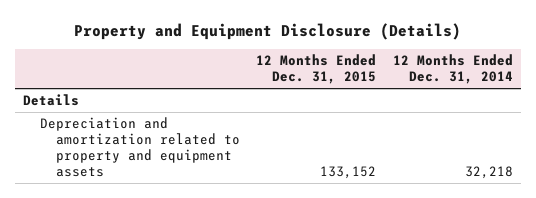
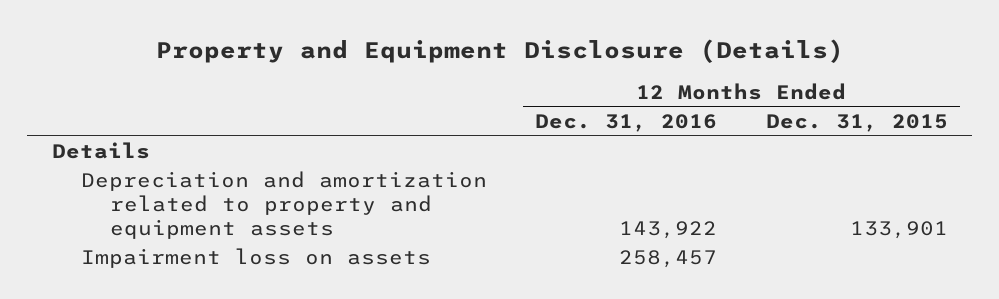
[392,54,513,85] 12 Months Ended Dec. 31, 2014 -> none
none -> [535,114,718,133] Dec. 31, 2016
[320,165,377,179] 133,152 -> [849,221,948,240] 133,901
none -> [80,248,431,269] Impairment loss on assets

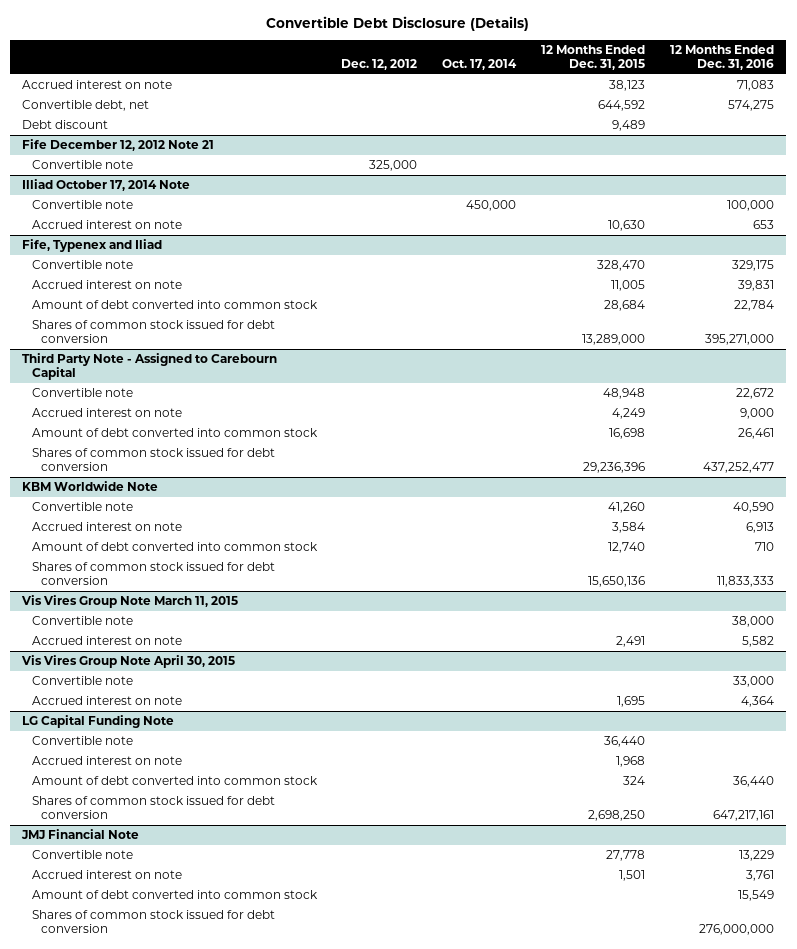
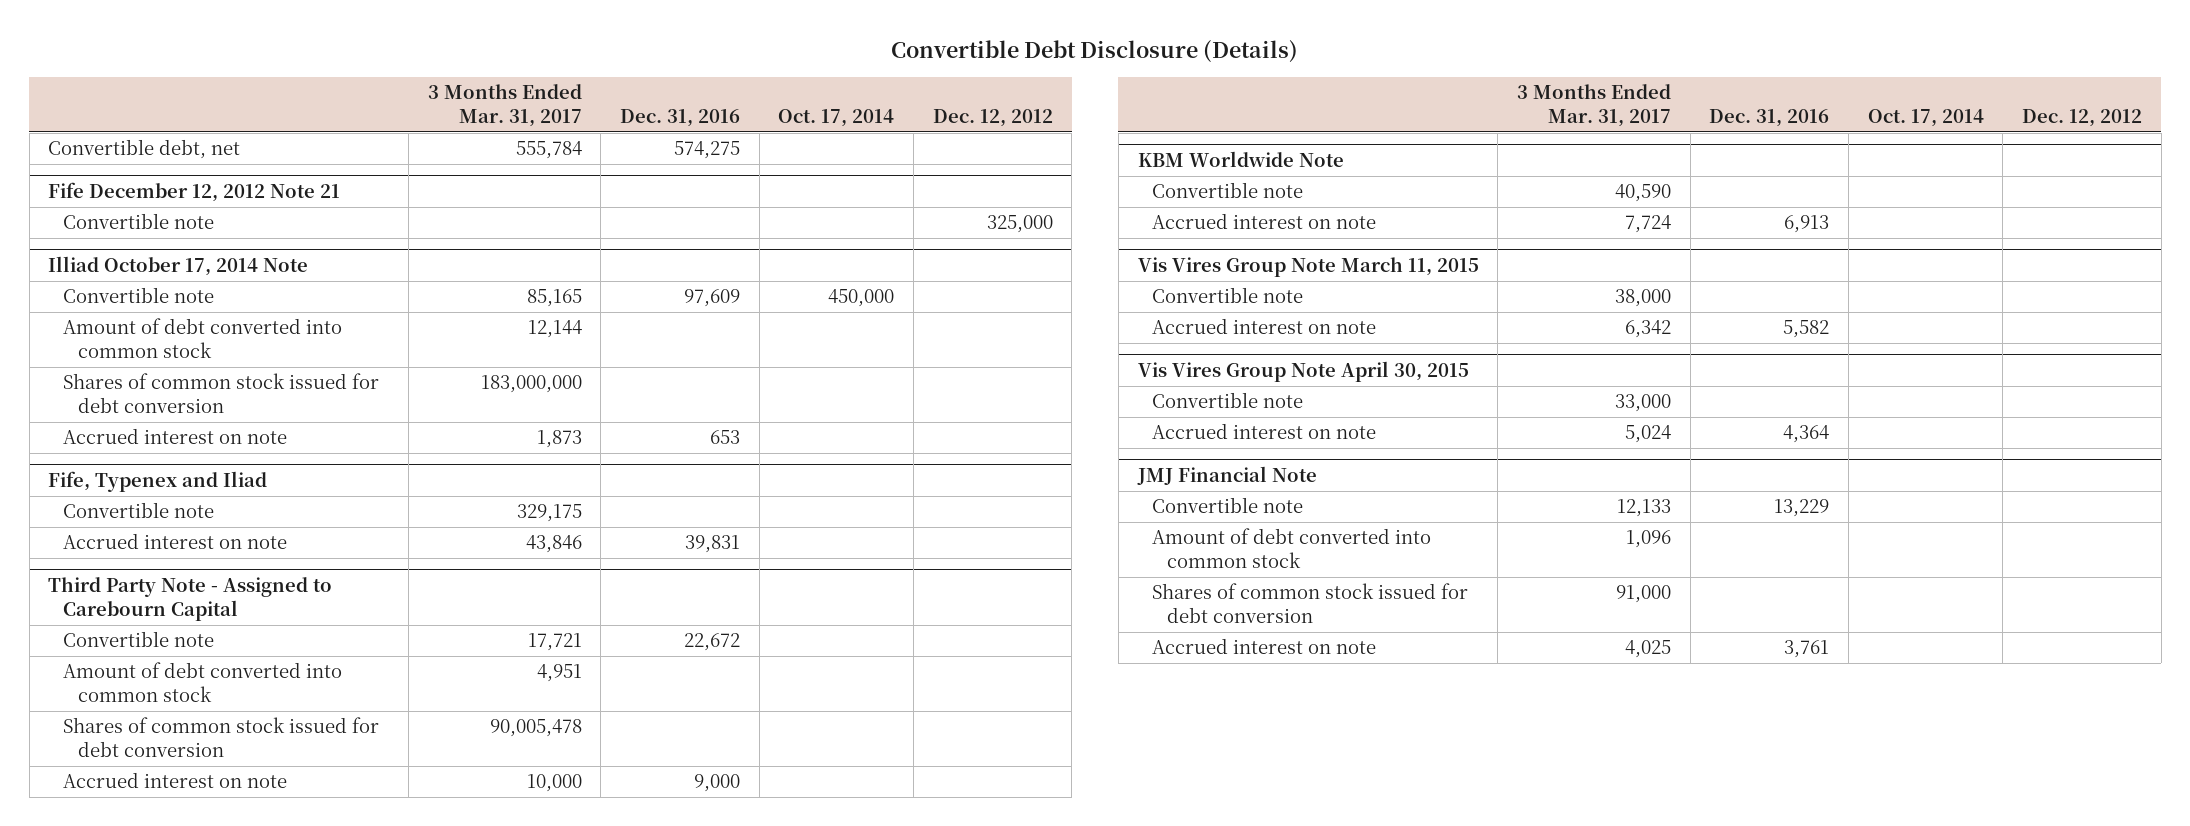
[541,45,646,70] 12 Months Ended Dec. 31, 2015 -> none
[670,45,775,70] 12 Months Ended Dec. 31, 2016 -> none
none -> [427,84,582,127] 3 Months Ended Mar. 31, 2017
none -> [620,108,741,127] Dec. 31, 2016
[22,80,173,90] Accrued interest on note -> none
[22,120,109,130] Debt discount -> none
none -> [63,318,343,359] Amount of debt converted into common stock
none -> [63,373,380,414] Shares of common stock issued for debt conversion
[31,300,318,310] Amount of debt converted into common stock -> none
[31,320,275,343] Shares of common stock issued for debt conversion -> none
[31,408,182,418] Accrued interest on note -> [63,772,288,789] Accrued interest on note
[31,542,318,552] Amount of debt converted into common stock -> none
[31,562,275,585] Shares of common stock issued for debt conversion -> none
[22,715,175,729] LG Capital Funding Note -> none
[31,736,133,746] Convertible note -> none
[31,756,182,766] Accrued interest on note -> none
[31,776,318,786] Amount of debt converted into common stock -> none
[31,796,275,819] Shares of common stock issued for debt conversion -> none
[31,870,182,880] Accrued interest on note -> [1152,638,1377,655] Accrued interest on note

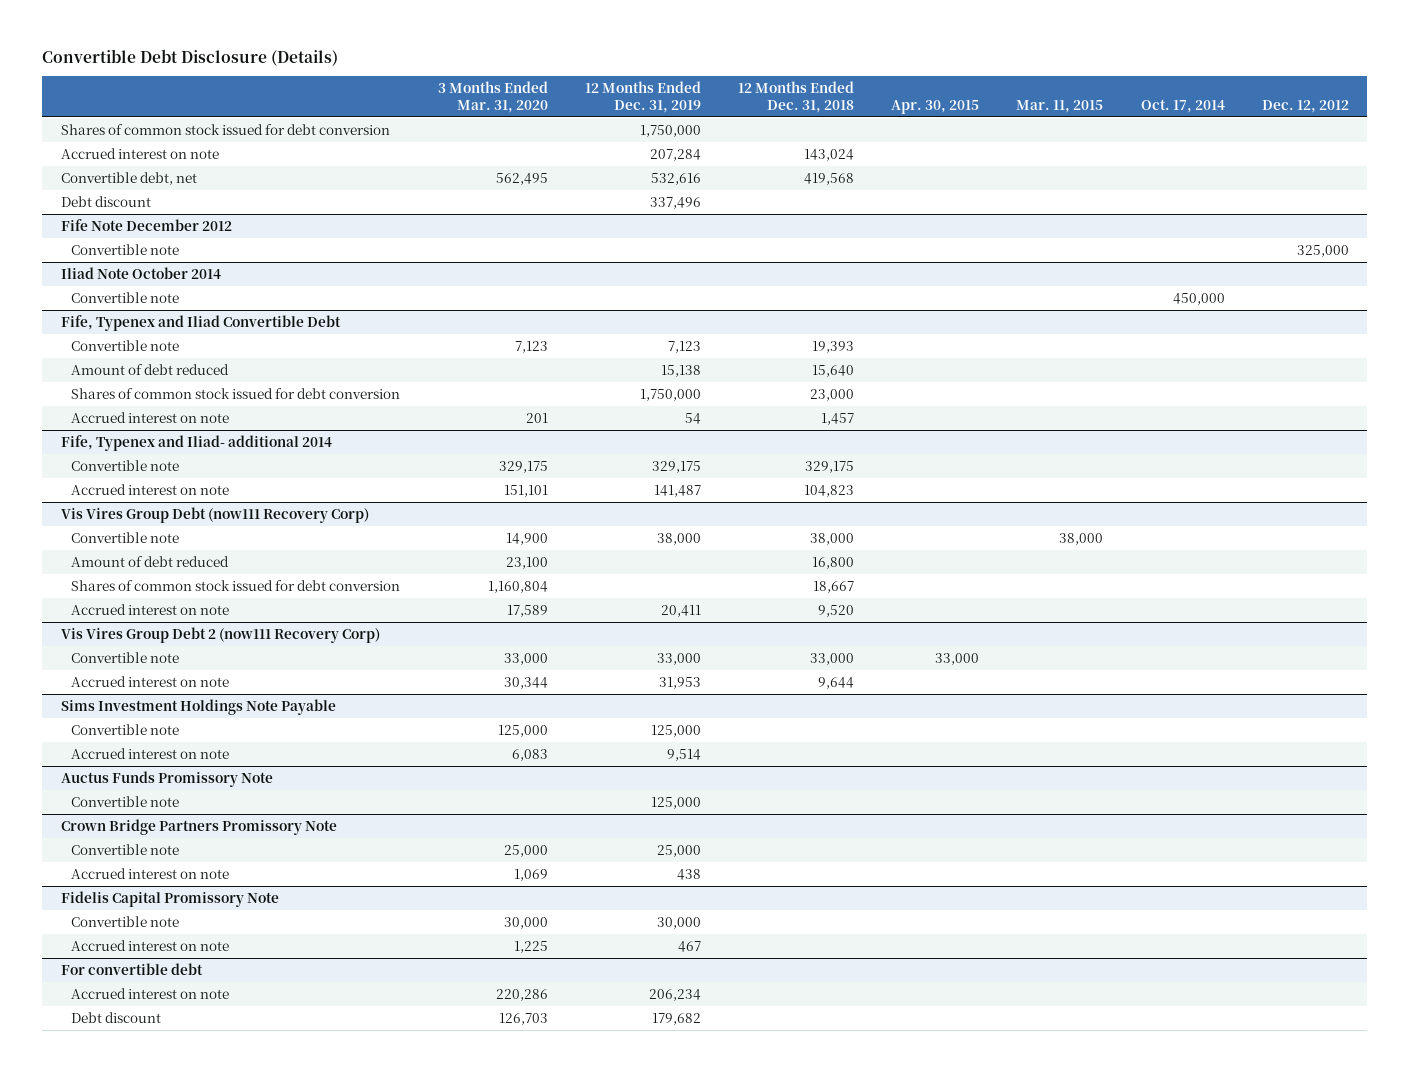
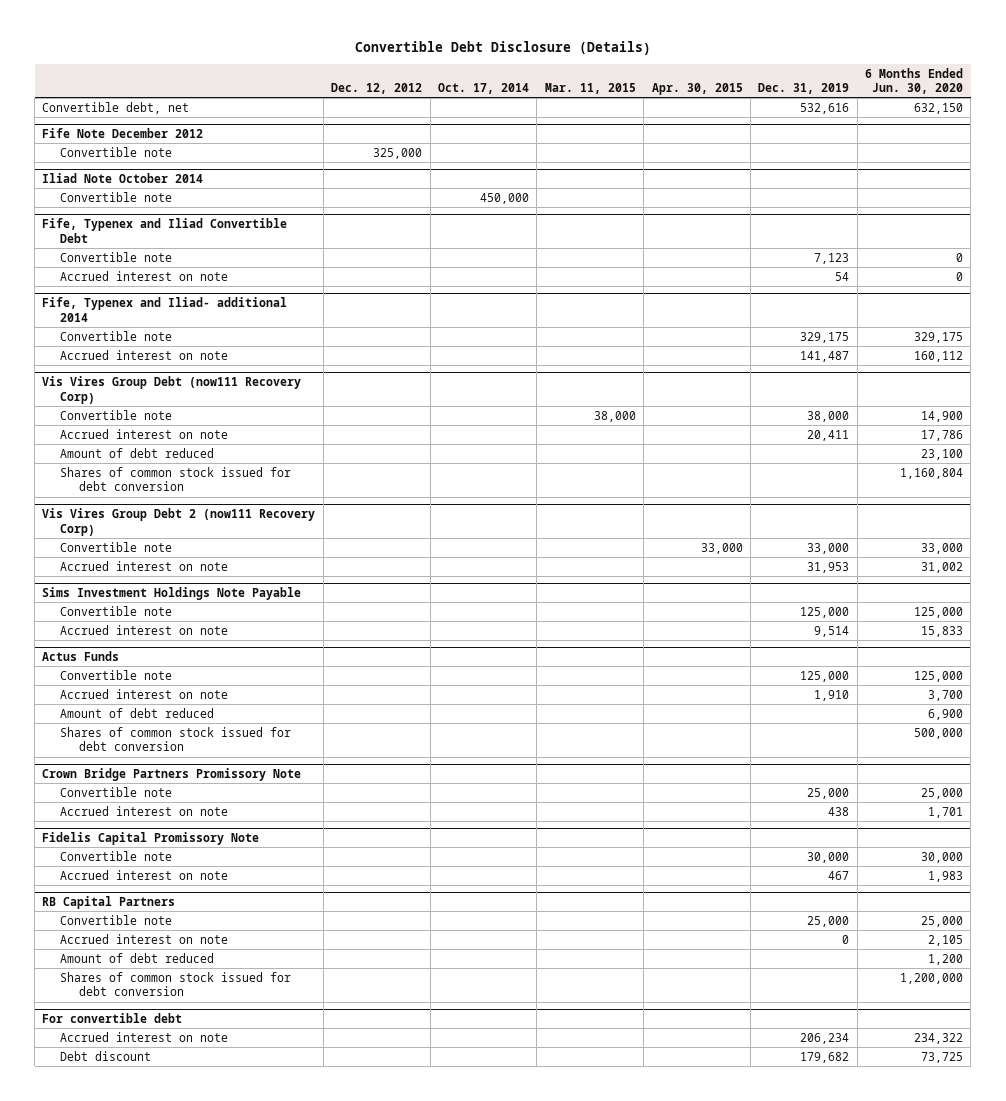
[437,81,548,113] 3 Months Ended Mar. 31, 2020 -> none
[584,81,701,113] 12 Months Ended Dec. 31, 2019 -> none
[737,81,854,113] 12 Months Ended Dec. 31, 2018 -> none
none -> [758,83,850,95] Dec. 31, 2019
none -> [865,67,964,95] 6 Months Ended Jun. 30, 2020
[60,123,390,135] Shares of common stock issued for debt conversion -> none
[60,147,219,159] Accrued interest on note -> none
[60,195,151,207] Debt discount -> none
[71,363,230,375] Amount of debt reduced -> none
[71,387,401,399] Shares of common stock issued for debt conversion -> none
[71,603,230,615] Accrued interest on note -> [60,428,229,439] Accrued interest on note
[60,770,273,787] Auctus Funds Promissory Note -> none
[71,795,180,807] Convertible note -> none
none -> [42,650,120,661] Actus Funds
none -> [60,669,173,680] Convertible note
none -> [60,688,229,699] Accrued interest on note
none -> [60,707,215,718] Amount of debt reduced
none -> [60,726,292,752] Shares of common stock issued for debt conversion
none -> [42,895,176,909] RB Capital Partners
none -> [60,914,173,925] Convertible note
none -> [60,933,229,944] Accrued interest on note
none -> [60,952,215,963] Amount of debt reduced
none -> [60,971,292,997] Shares of common stock issued for debt conversion

